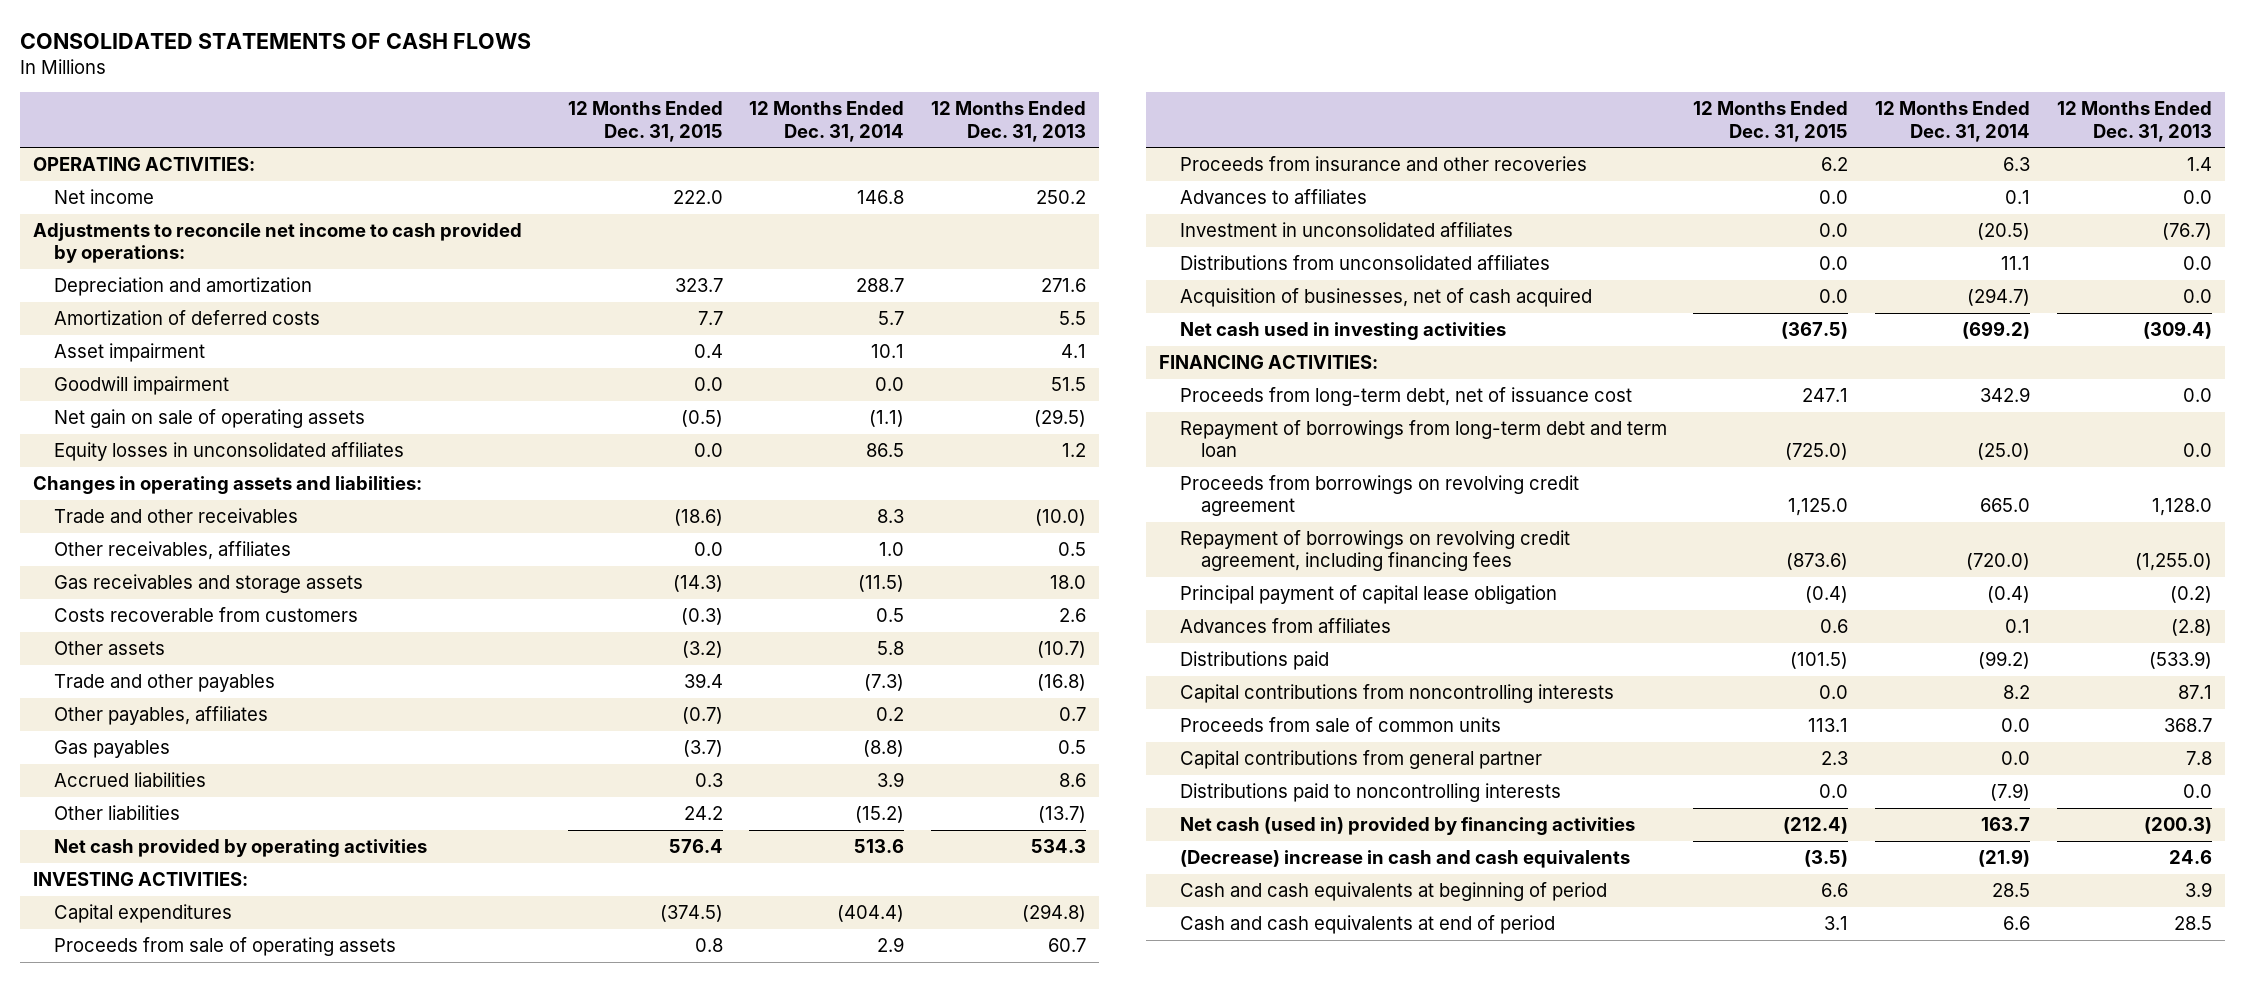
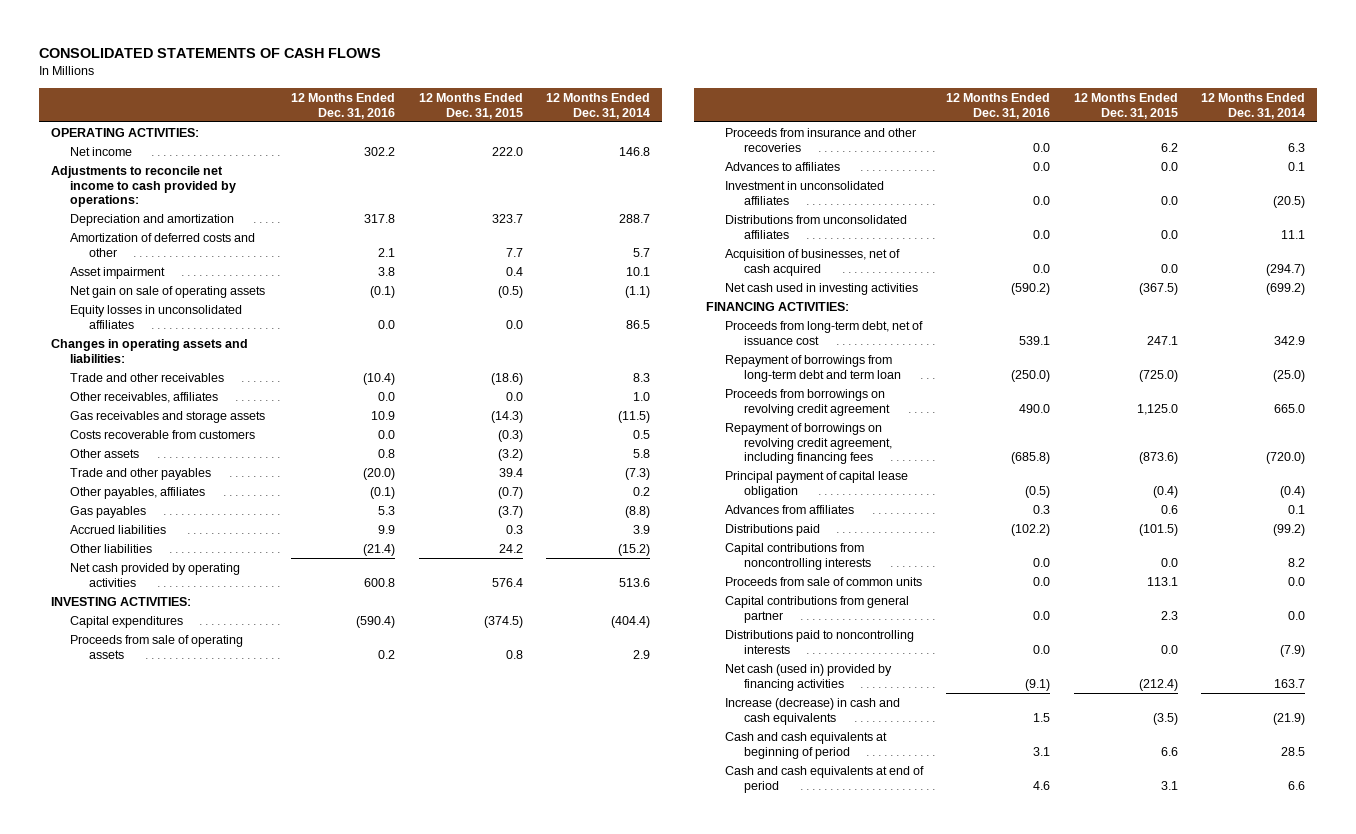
[931,101,1087,142] 12 Months Ended Dec. 31, 2013 -> none
none -> [291,92,396,119] 12 Months Ended Dec. 31, 2016
[54,310,321,326] Amortization of deferred costs -> [69,232,255,257] Amortization of deferred costs and other
[54,376,230,396] Goodwill impairment -> none
[1179,850,1630,869] (Decrease) increase in cash and cash equivalents -> [724,697,900,725] Increase (decrease) in cash and cash equivalents

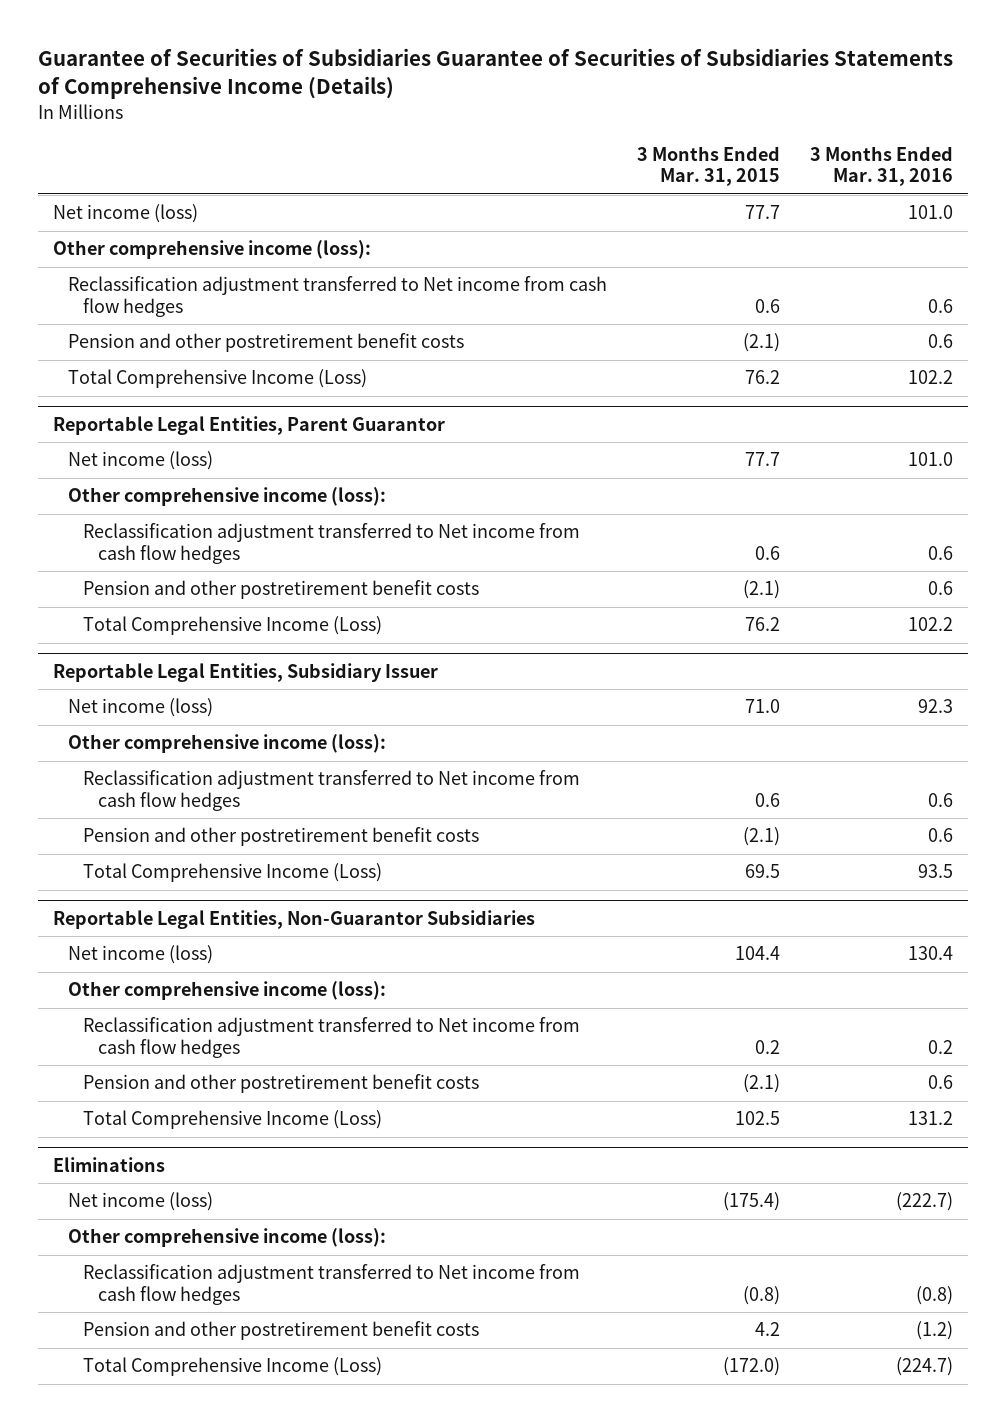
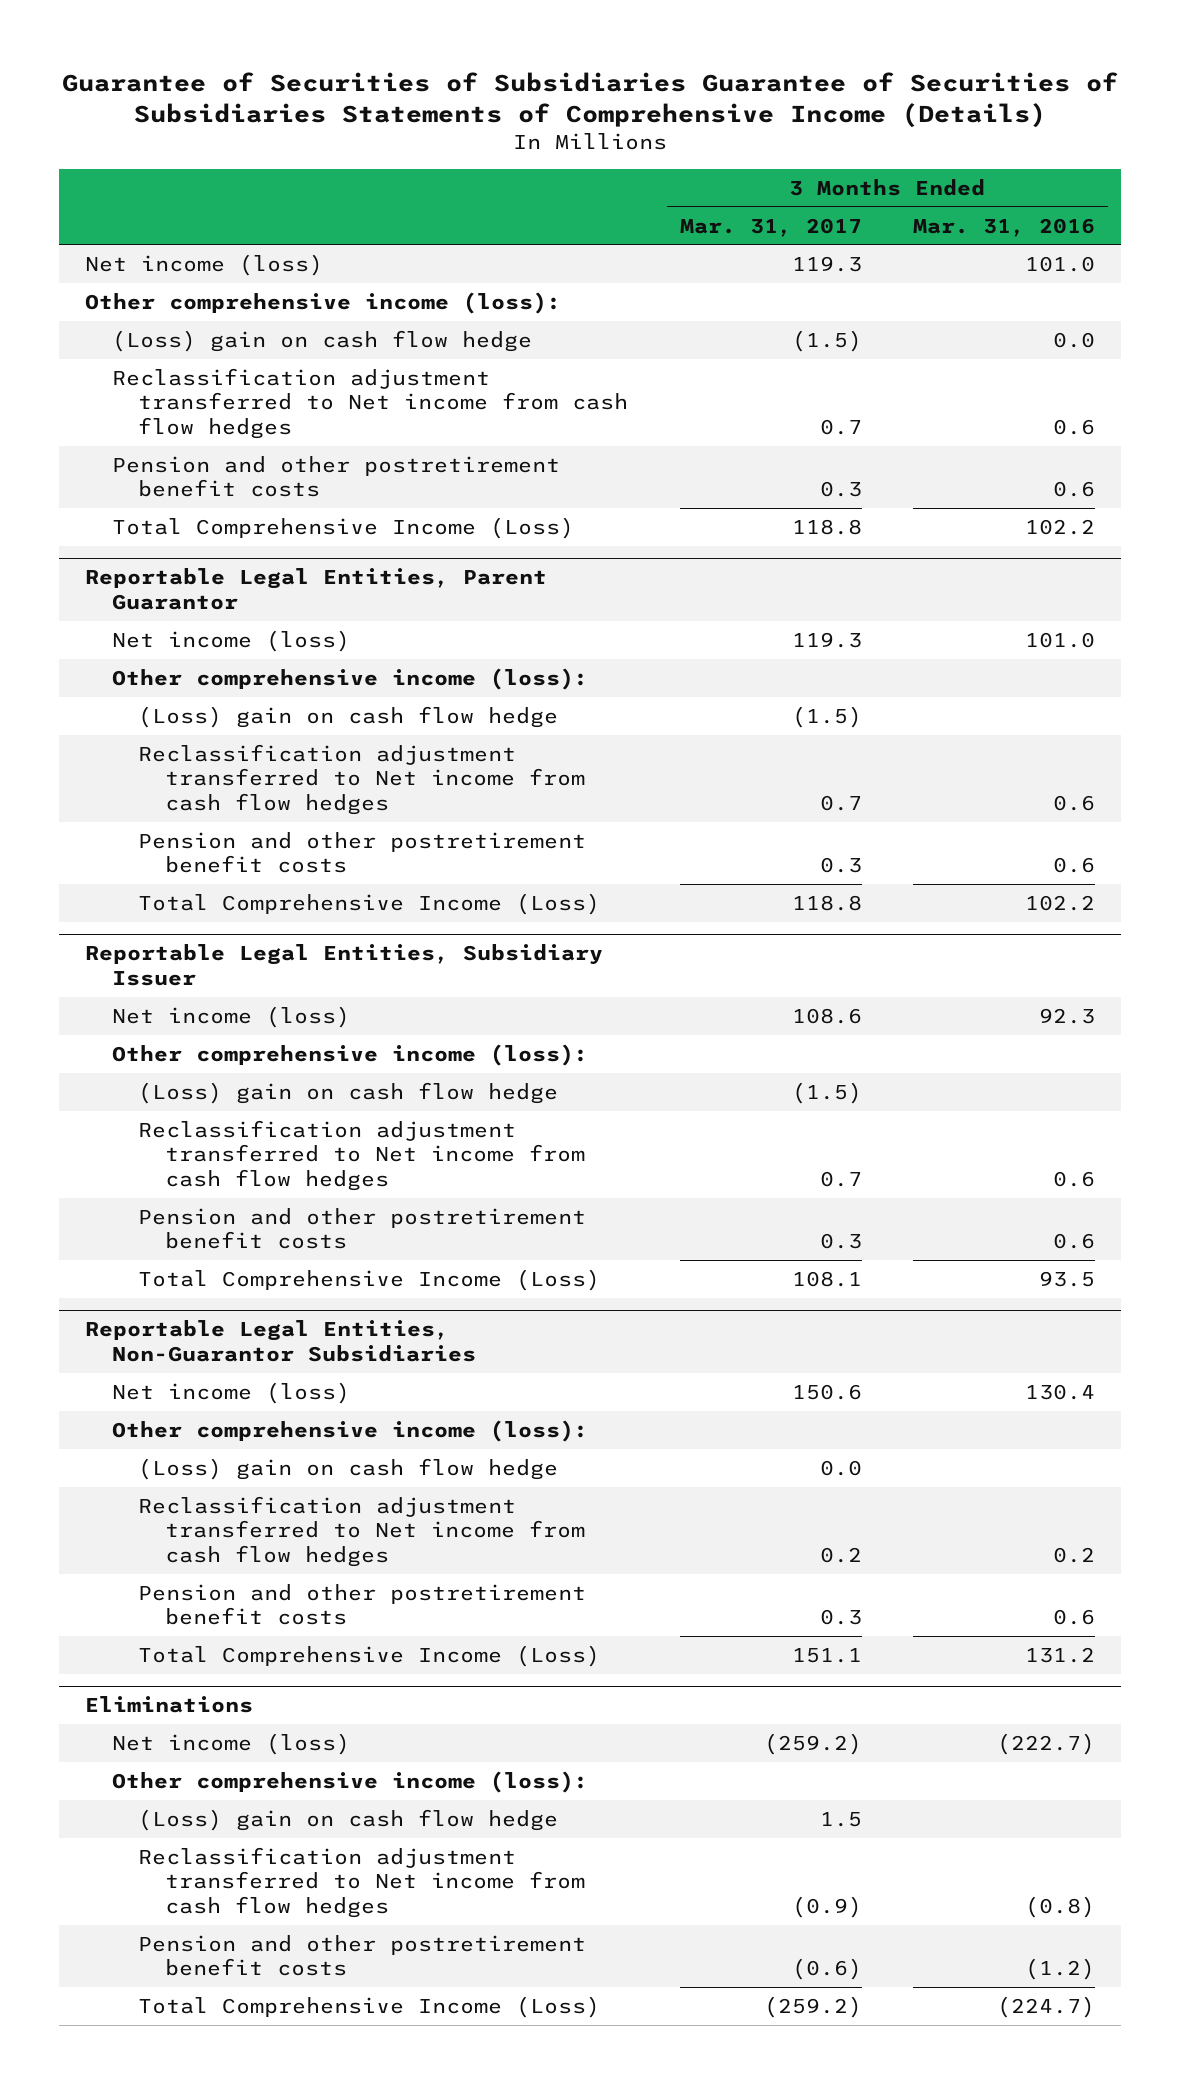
[637,145,781,187] 3 Months Ended Mar. 31, 2015 -> none
none -> [679,217,862,237] Mar. 31, 2017
none -> [111,329,532,352] (Loss) gain on cash flow hedge
none -> [138,705,559,728] (Loss) gain on cash flow hedge
none -> [138,1081,559,1104] (Loss) gain on cash flow hedge
none -> [138,1457,559,1480] (Loss) gain on cash flow hedge
none -> [138,1808,559,1831] (Loss) gain on cash flow hedge

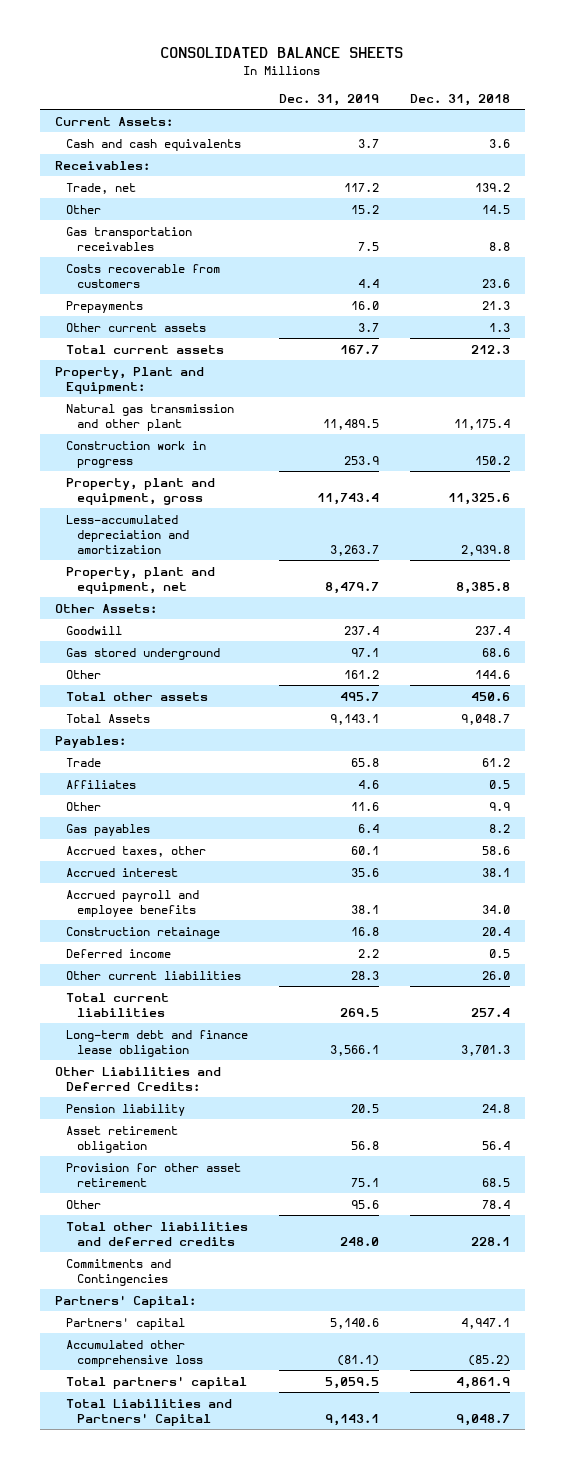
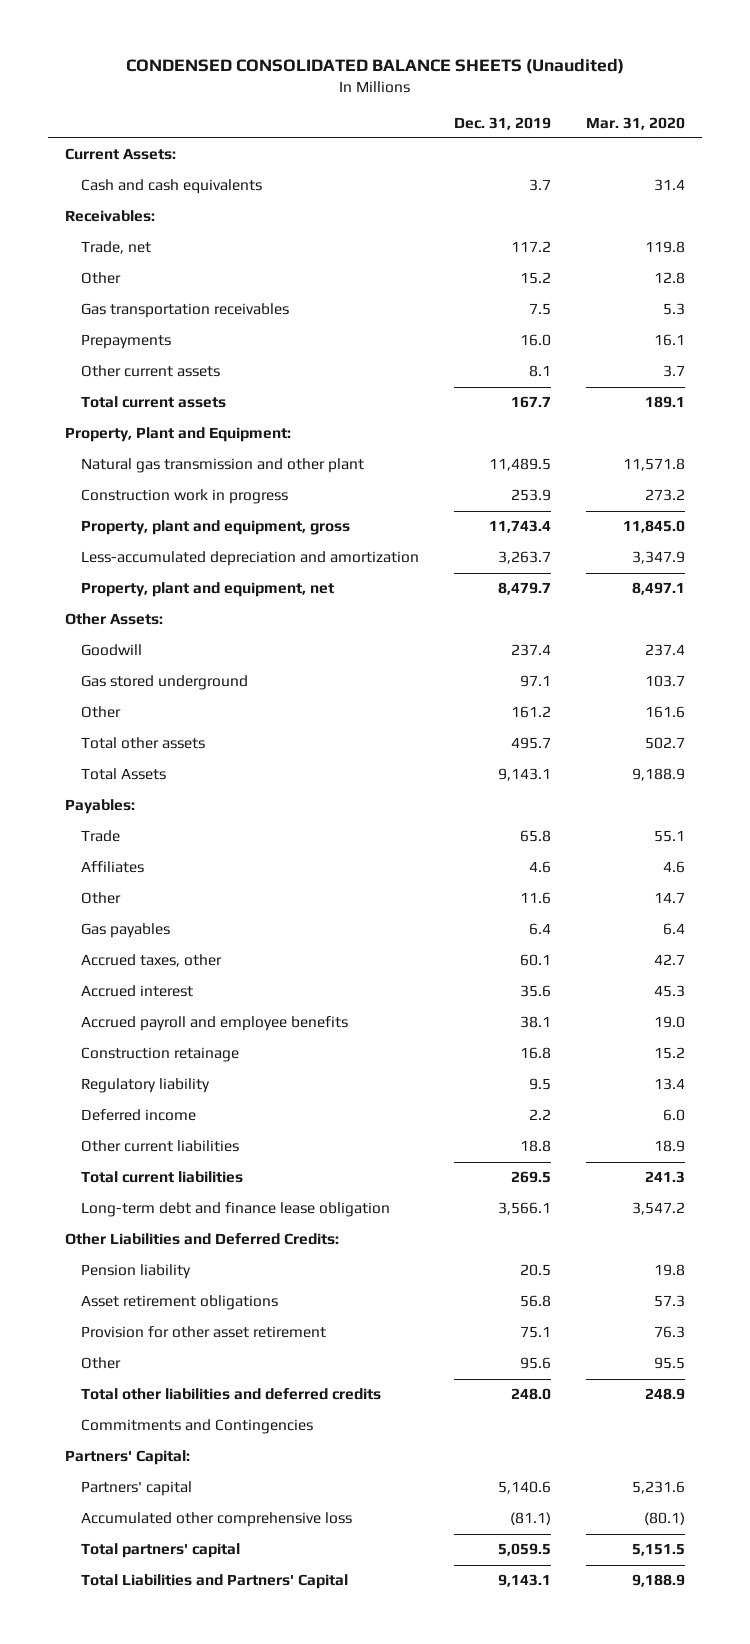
[160,47,404,59] CONSOLIDATED BALANCE SHEETS -> [125,58,624,75] CONDENSED CONSOLIDATED BALANCE SHEETS (Unaudited)
[409,93,510,106] Dec. 31, 2018 -> none
none -> [585,116,685,130] Mar. 31, 2020
[65,263,220,288] Costs recoverable from customers -> none
[357,322,379,332] 3.7 -> [529,365,552,378] 8.1
none -> [81,1078,211,1094] Regulatory liability
[350,970,379,980] 28.3 -> [520,1140,552,1153] 18.8
[65,1125,178,1153] Asset retirement obligation -> [81,1295,279,1311] Asset retirement obligations

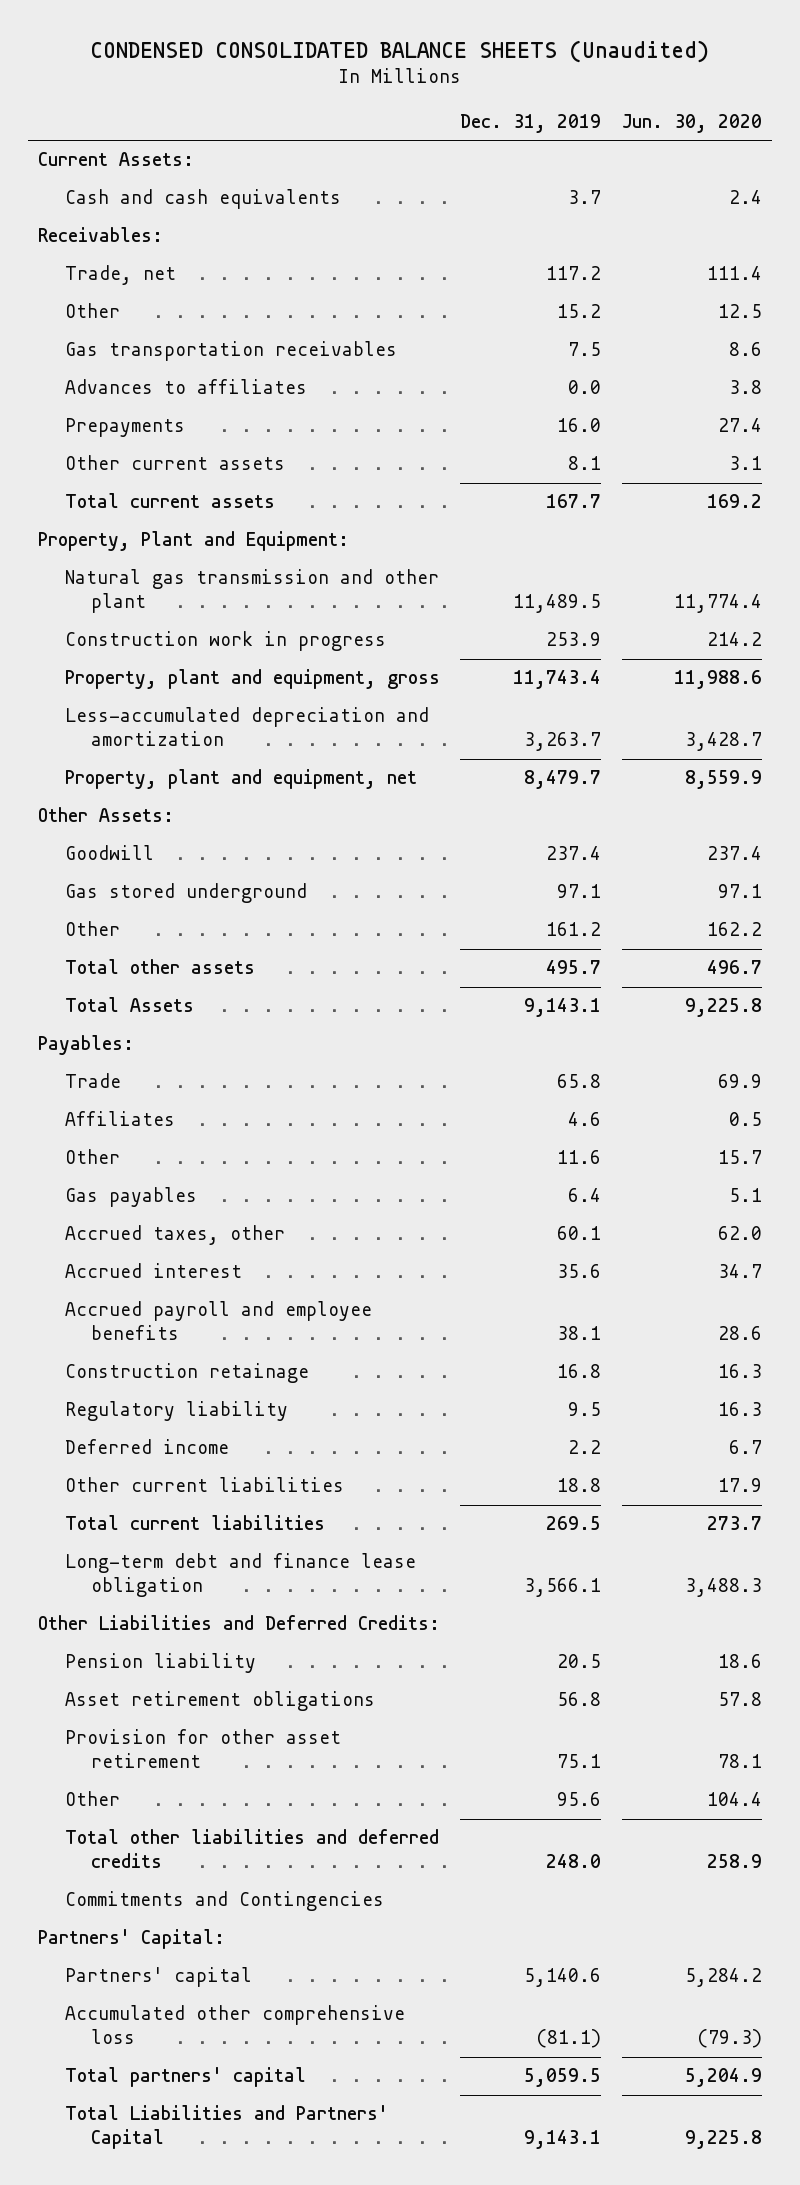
[585,116,685,130] Mar. 31, 2020 -> none
none -> [621,113,762,133] Jun. 30, 2020
none -> [64,379,307,395] Advances to affiliates

